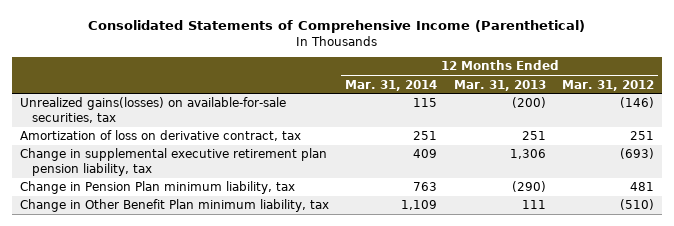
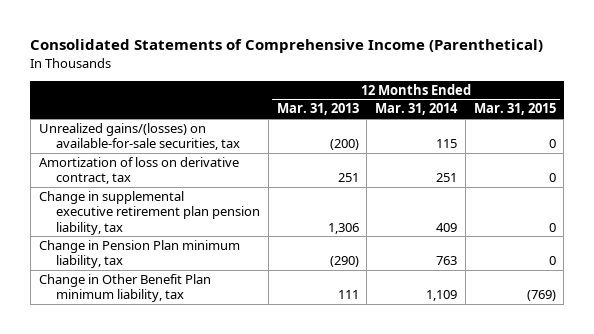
[561,79,654,91] Mar. 31, 2012 -> none
none -> [473,103,556,116] Mar. 31, 2015
[20,97,287,123] Unrealized gains(losses) on available-for-sale securities, tax -> [38,123,240,151] Unrealized gains/(losses) on available-for-sale securities, tax

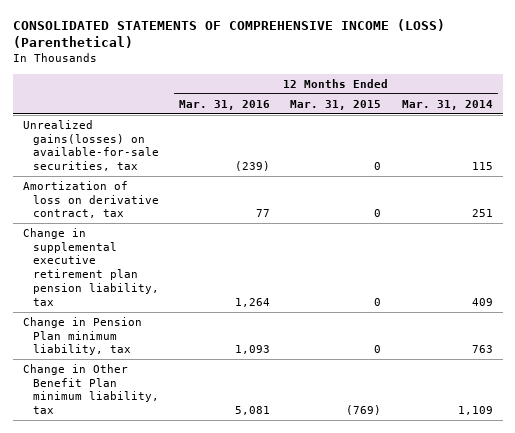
[30,39,544,54] Consolidated Statements of Comprehensive Income (Parenthetical) -> [12,19,445,49] CONSOLIDATED STATEMENTS OF COMPREHENSIVE INCOME (LOSS) (Parenthetical)
[276,103,359,116] Mar. 31, 2013 -> none
none -> [179,99,271,110] Mar. 31, 2016
[38,123,240,151] Unrealized gains/(losses) on available-for-sale securities, tax -> [22,120,159,172] Unrealized gains(losses) on available-for-sale securities, tax

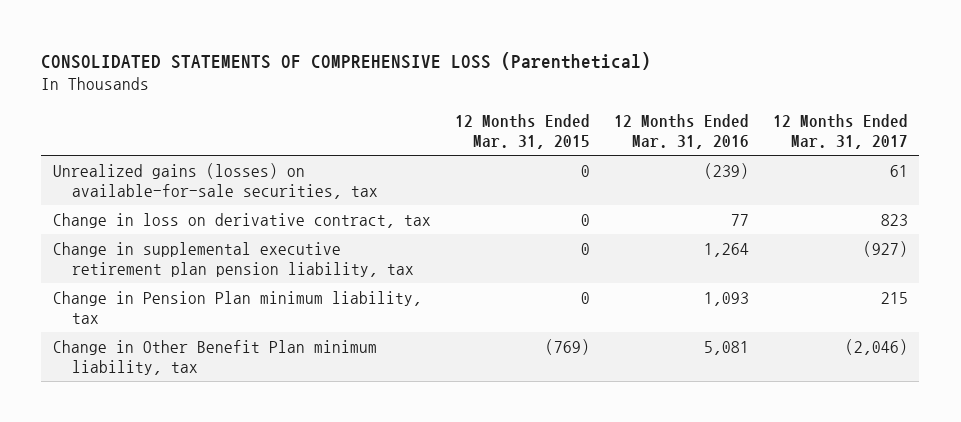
[12,19,445,49] CONSOLIDATED STATEMENTS OF COMPREHENSIVE INCOME (LOSS) (Parenthetical) -> [41,52,652,71] CONSOLIDATED STATEMENTS OF COMPREHENSIVE LOSS (Parenthetical)
[401,99,493,110] Mar. 31, 2014 -> none
none -> [772,113,908,149] 12 Months Ended Mar. 31, 2017
[22,120,159,172] Unrealized gains(losses) on available-for-sale securities, tax -> [53,162,378,199] Unrealized gains (losses) on available-for-sale securities, tax
[22,181,159,219] Amortization of loss on derivative contract, tax -> [53,212,432,228] Change in loss on derivative contract, tax

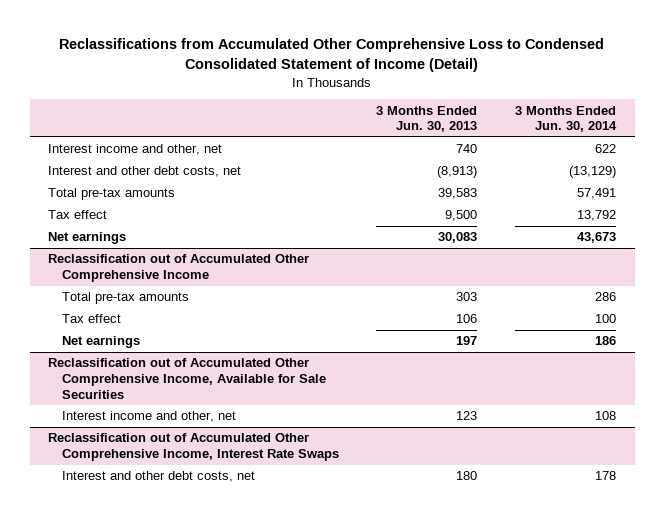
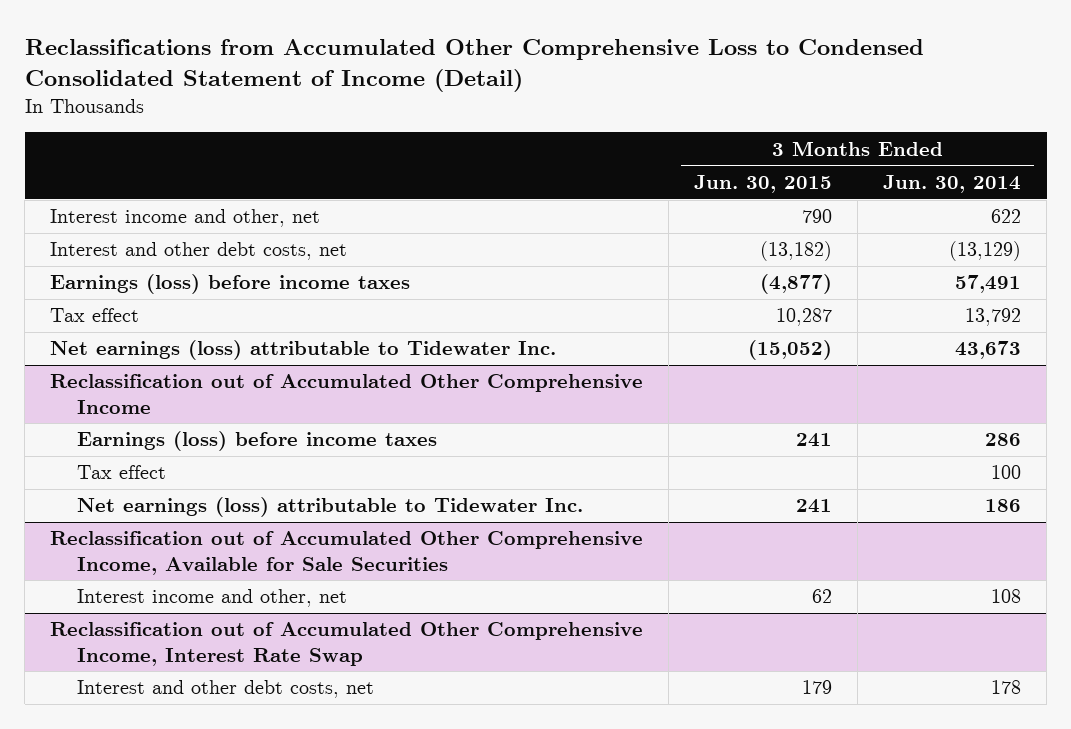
[376,105,478,133] 3 Months Ended Jun. 30, 2013 -> none
none -> [694,175,833,194] Jun. 30, 2015
[48,188,176,201] Total pre-tax amounts -> [50,274,411,295] Earnings (loss) before income taxes
[48,232,127,245] Net earnings -> [50,340,557,361] Net earnings (loss) attributable to Tidewater Inc.
[61,292,189,305] Total pre-tax amounts -> [76,431,437,452] Earnings (loss) before income taxes
[61,336,140,349] Net earnings -> [76,497,583,518] Net earnings (loss) attributable to Tidewater Inc.
[48,433,339,462] Reclassification out of Accumulated Other Comprehensive Income, Interest Rate Swaps -> [50,622,644,666] Reclassification out of Accumulated Other Comprehensive Income, Interest Rate Swap

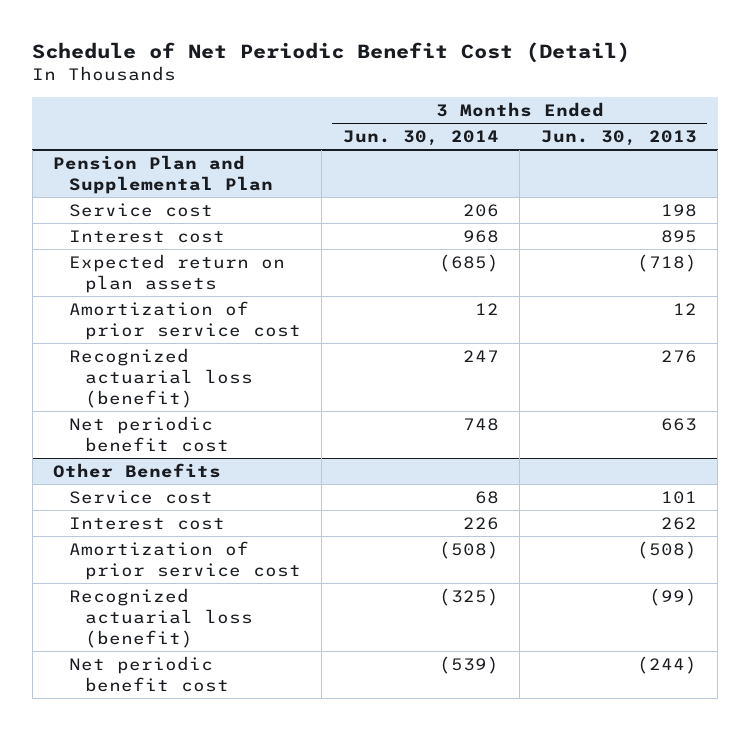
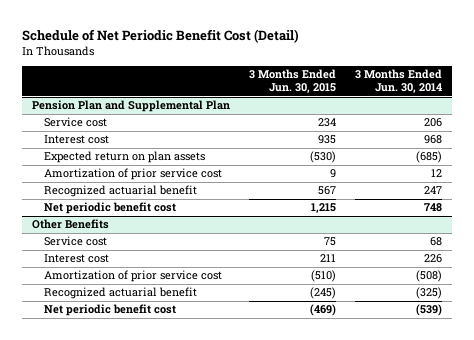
[540,129,697,146] Jun. 30, 2013 -> none
none -> [249,69,337,94] 3 Months Ended Jun. 30, 2015
[68,347,253,409] Recognized actuarial loss (benefit) -> [44,185,198,198] Recognized actuarial benefit
[68,587,253,649] Recognized actuarial loss (benefit) -> [44,287,198,300] Recognized actuarial benefit

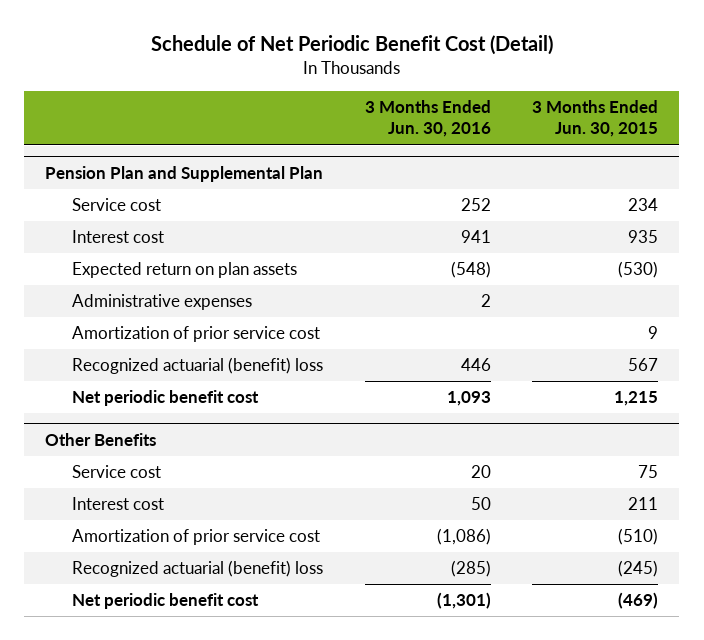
[355,69,443,94] 3 Months Ended Jun. 30, 2014 -> none
none -> [364,100,491,138] 3 Months Ended Jun. 30, 2016
none -> [72,294,253,311] Administrative expenses
[44,185,198,198] Recognized actuarial benefit -> [72,357,324,375] Recognized actuarial (benefit) loss
[44,287,198,300] Recognized actuarial benefit -> [72,560,324,578] Recognized actuarial (benefit) loss

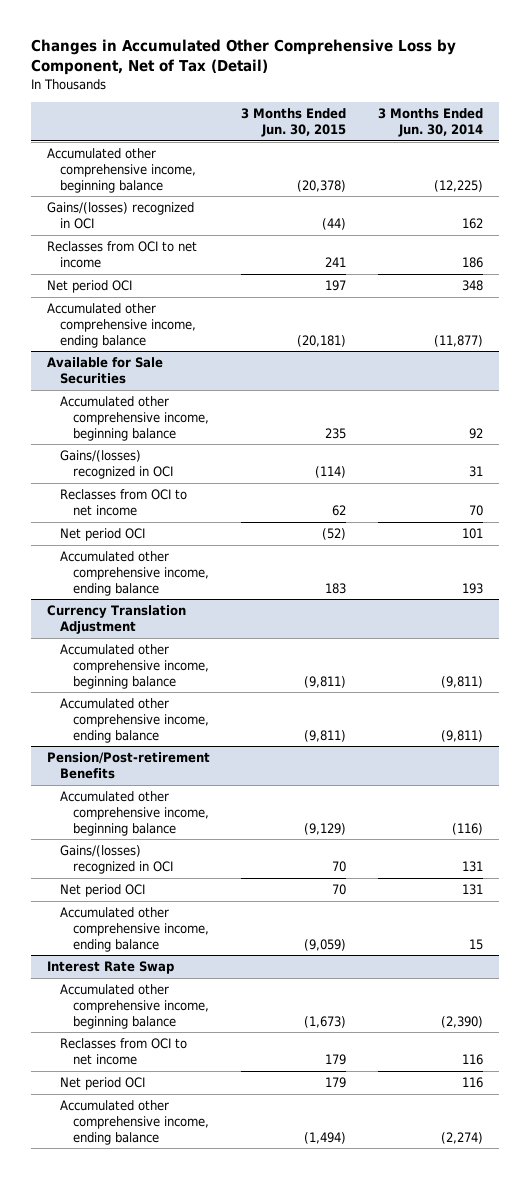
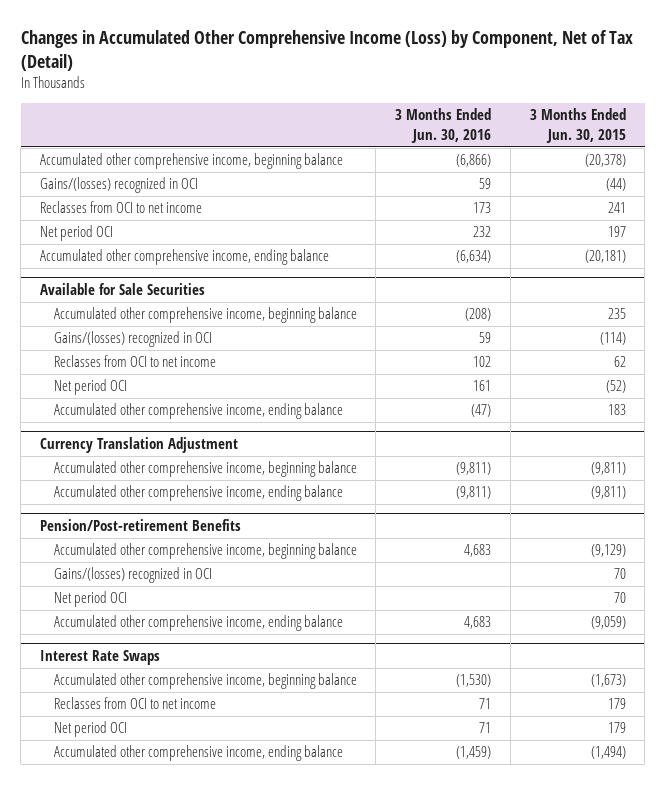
[31,39,457,76] Changes in Accumulated Other Comprehensive Loss by Component, Net of Tax (Detail) -> [20,30,633,71] Changes in Accumulated Other Comprehensive Income (Loss) by Component, Net of Tax (Detail)
[377,108,483,137] 3 Months Ended Jun. 30, 2014 -> none
none -> [395,108,492,143] 3 Months Ended Jun. 30, 2016
[46,961,174,975] Interest Rate Swap -> [40,650,161,666] Interest Rate Swaps

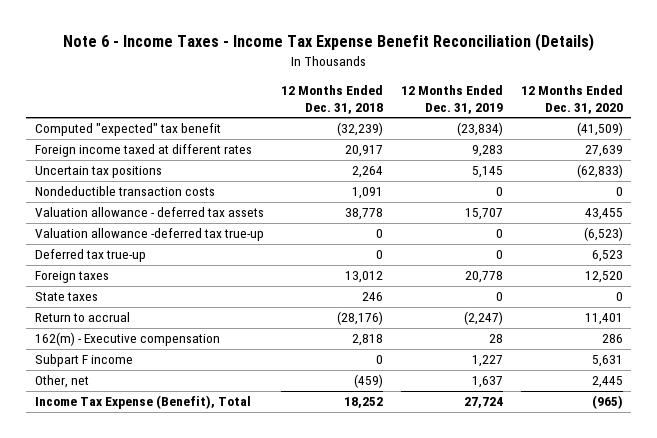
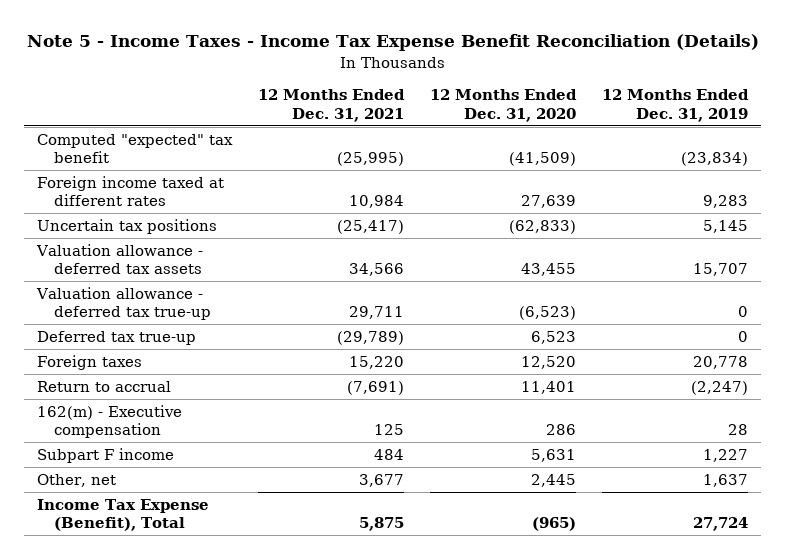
[62,33,594,52] Note 6 - Income Taxes - Income Tax Expense Benefit Reconciliation (Details) -> [26,34,759,52] Note 5 - Income Taxes - Income Tax Expense Benefit Reconciliation (Details)
[281,84,384,114] 12 Months Ended Dec. 31, 2018 -> none
none -> [258,89,406,122] 12 Months Ended Dec. 31, 2021
[34,186,215,197] Nondeductible transaction costs -> none
[34,228,264,242] Valuation allowance -deferred tax true-up -> [36,286,211,321] Valuation allowance - deferred tax true-up
[34,292,98,302] State taxes -> none

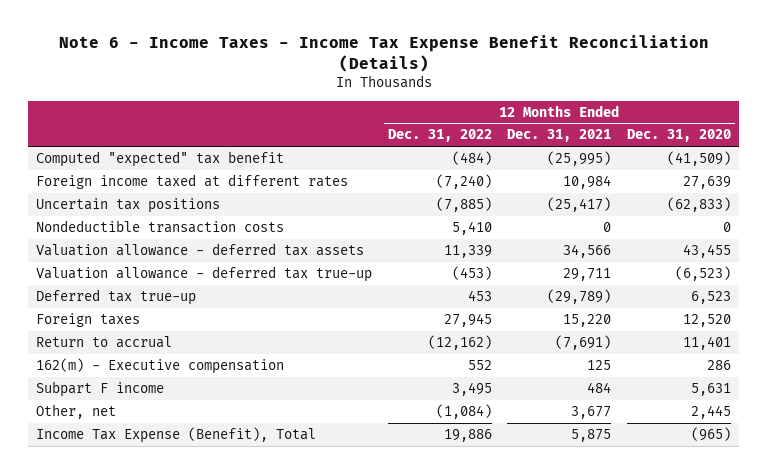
[26,34,759,52] Note 5 - Income Taxes - Income Tax Expense Benefit Reconciliation (Details) -> [58,35,709,73] Note 6 - Income Taxes - Income Tax Expense Benefit Reconciliation (Details)
[602,89,750,122] 12 Months Ended Dec. 31, 2019 -> none
none -> [387,129,492,143] Dec. 31, 2022
none -> [35,220,284,234] Nondeductible transaction costs

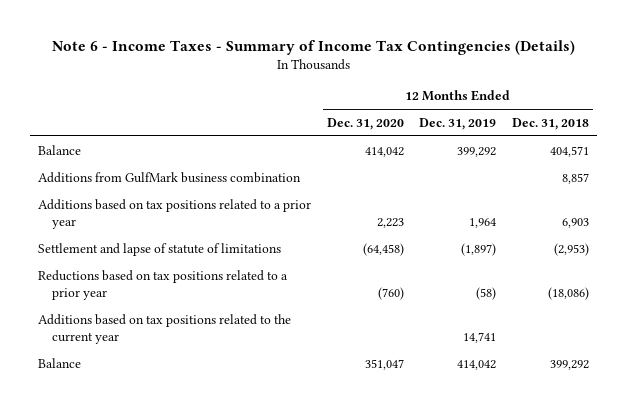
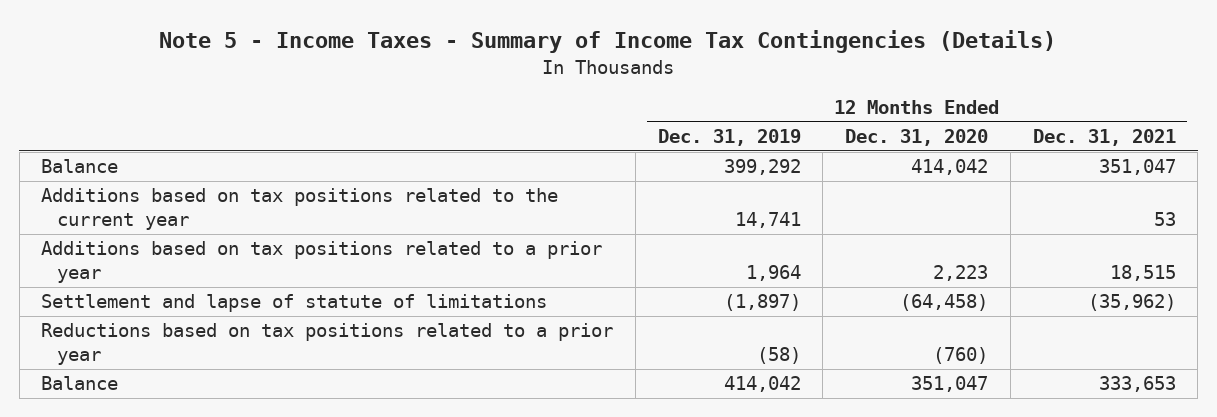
[51,39,575,55] Note 6 - Income Taxes - Summary of Income Tax Contingencies (Details) -> [159,30,1057,54] Note 5 - Income Taxes - Summary of Income Tax Contingencies (Details)
[512,117,590,130] Dec. 31, 2018 -> none
none -> [1032,129,1176,147] Dec. 31, 2021
[37,171,301,183] Additions from GulfMark business combination -> none
[37,313,291,344] Additions based on tax positions related to the current year -> [41,188,559,231] Additions based on tax positions related to the current year

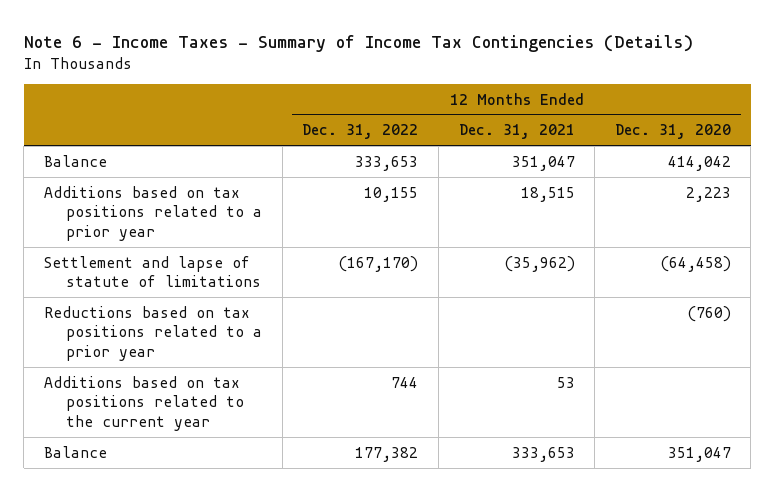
[159,30,1057,54] Note 5 - Income Taxes - Summary of Income Tax Contingencies (Details) -> [23,34,693,52] Note 6 - Income Taxes - Summary of Income Tax Contingencies (Details)
[657,129,801,147] Dec. 31, 2019 -> none
none -> [302,124,419,140] Dec. 31, 2022
[41,188,559,231] Additions based on tax positions related to the current year -> [43,375,245,431] Additions based on tax positions related to the current year

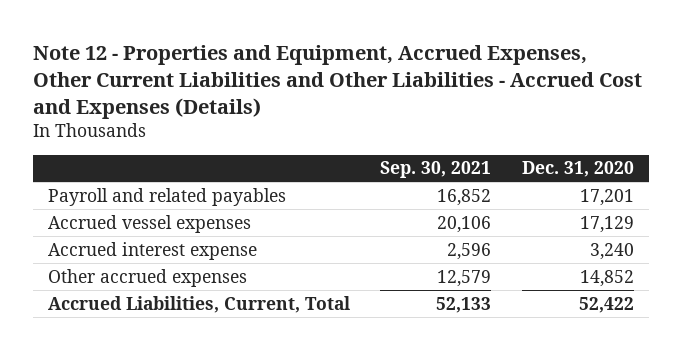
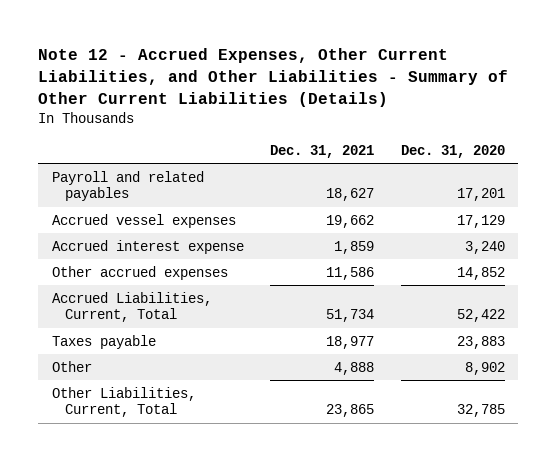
[32,44,642,119] Note 12 - Properties and Equipment, Accrued Expenses, Other Current Liabilities and Other Liabilities - Accrued Cost and Expenses (Details) -> [38,48,509,107] Note 12 - Accrued Expenses, Other Current Liabilities, and Other Liabilities - Summary of Other Current Liabilities (Details)
[380,161,492,179] Sep. 30, 2021 -> none
none -> [270,144,375,158] Dec. 31, 2021
none -> [51,334,156,349] Taxes payable
none -> [51,360,92,372] Other
none -> [51,386,196,418] Other Liabilities, Current, Total

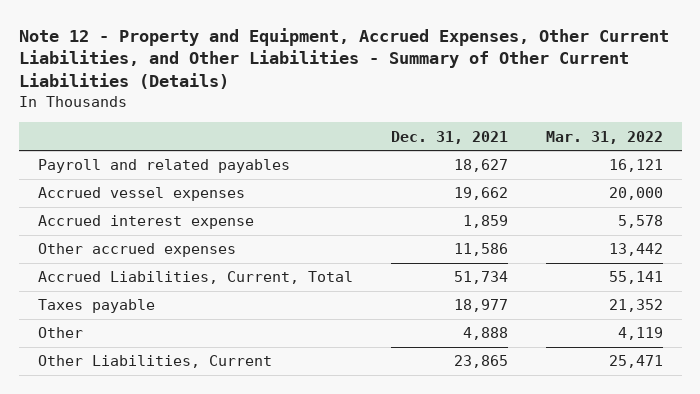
[38,48,509,107] Note 12 - Accrued Expenses, Other Current Liabilities, and Other Liabilities - Summary of Other Current Liabilities (Details) -> [18,27,669,90] Note 12 - Property and Equipment, Accrued Expenses, Other Current Liabilities, and Other Liabilities - Summary of Other Current Liabilities (Details)
[400,144,505,158] Dec. 31, 2020 -> none
none -> [545,130,663,144] Mar. 31, 2022
[51,386,196,418] Other Liabilities, Current, Total -> [37,355,272,369] Other Liabilities, Current

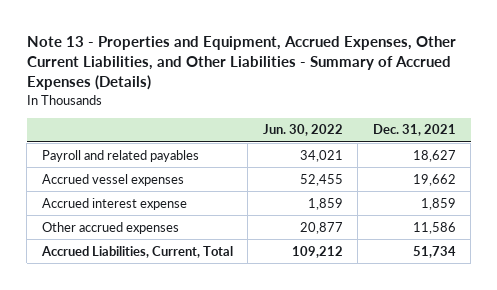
[18,27,669,90] Note 12 - Property and Equipment, Accrued Expenses, Other Current Liabilities, and Other Liabilities - Summary of Other Current Liabilities (Details) -> [26,35,456,91] Note 13 - Properties and Equipment, Accrued Expenses, Other Current Liabilities, and Other Liabilities - Summary of Accrued Expenses (Details)
[545,130,663,144] Mar. 31, 2022 -> none
none -> [262,124,343,137] Jun. 30, 2022
[37,299,155,314] Taxes payable -> none
[37,327,83,339] Other -> none
[37,355,272,369] Other Liabilities, Current -> none

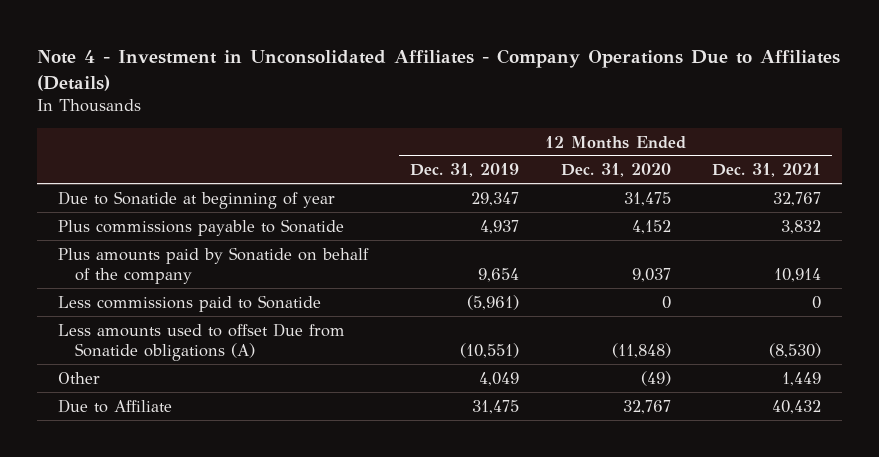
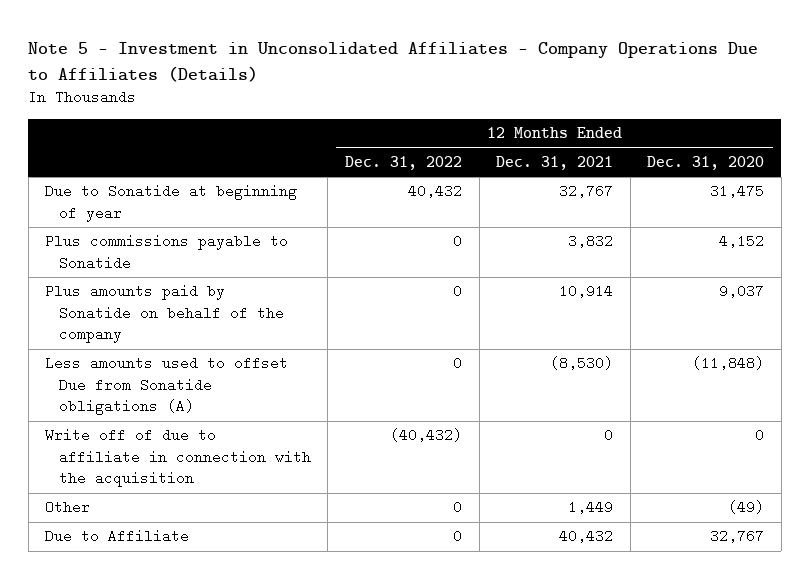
[37,49,841,91] Note 4 - Investment in Unconsolidated Affiliates - Company Operations Due to Affiliates (Details) -> [28,41,759,82] Note 5 - Investment in Unconsolidated Affiliates - Company Operations Due to Affiliates (Details)
[409,163,519,178] Dec. 31, 2019 -> none
none -> [344,155,462,170] Dec. 31, 2022
[58,294,322,312] Less commissions paid to Sonatide -> none
none -> [45,428,311,488] Write off of due to affiliate in connection with the acquisition

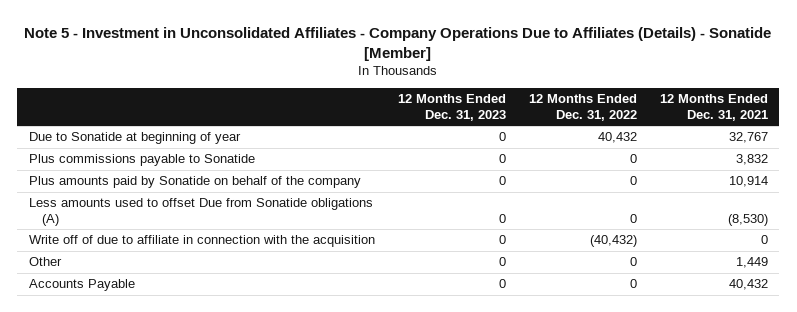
[28,41,759,82] Note 5 - Investment in Unconsolidated Affiliates - Company Operations Due to Affiliates (Details) -> [24,26,772,61] Note 5 - Investment in Unconsolidated Affiliates - Company Operations Due to Affiliates (Details) - Sonatide [Member]
[647,155,765,170] Dec. 31, 2020 -> none
none -> [397,94,506,122] 12 Months Ended Dec. 31, 2023
[45,529,190,544] Due to Affiliate -> [28,279,135,292] Accounts Payable

